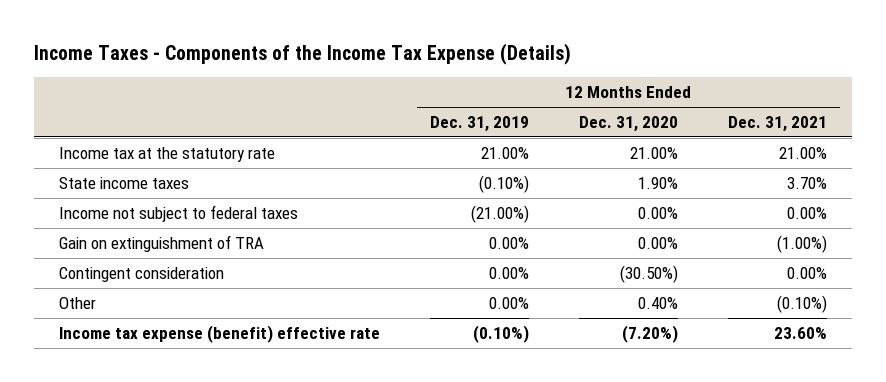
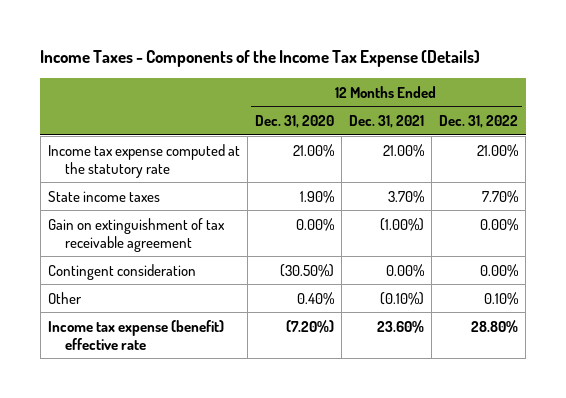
[429,116,529,133] Dec. 31, 2019 -> none
none -> [439,115,519,129] Dec. 31, 2022
[58,146,275,162] Income tax at the statutory rate -> [47,143,240,178] Income tax expense computed at the statutory rate
[58,204,298,222] Income not subject to federal taxes -> none
[58,234,264,252] Gain on extinguishment of TRA -> [47,217,225,252] Gain on extinguishment of tax receivable agreement

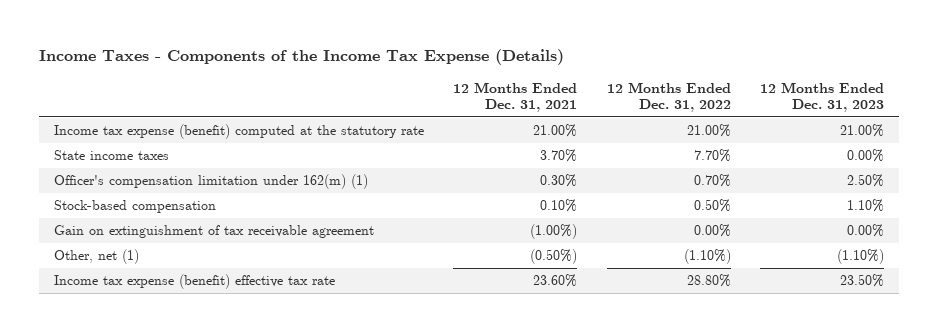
[254,115,334,129] Dec. 31, 2020 -> none
none -> [760,81,885,113] 12 Months Ended Dec. 31, 2023
[47,143,240,178] Income tax expense computed at the statutory rate -> [53,124,424,140] Income tax expense (benefit) computed at the statutory rate
none -> [53,174,368,190] Officer's compensation limitation under 162(m) (1)
none -> [53,200,216,214] Stock-based compensation
[47,263,196,280] Contingent consideration -> none
[47,291,82,304] Other -> [53,249,139,265] Other, net (1)
[379,291,424,305] (0.10%) -> [530,249,578,265] (0.50%)
[484,291,519,305] 0.10% -> [683,249,731,265] (1.10%)
[47,319,224,350] Income tax expense (benefit) effective rate -> [53,274,335,290] Income tax expense (benefit) effective tax rate

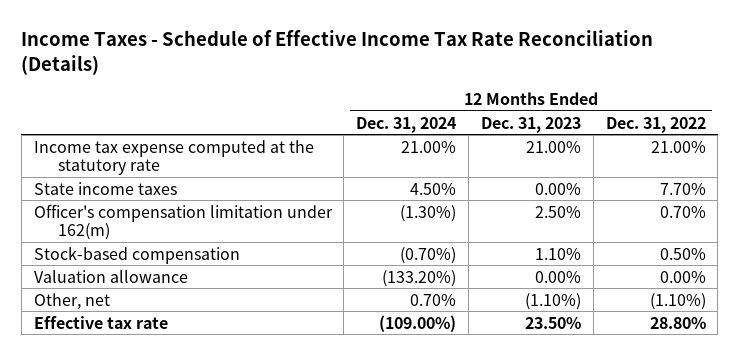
[39,48,565,65] Income Taxes - Components of the Income Tax Expense (Details) -> [21,30,654,76] Income Taxes - Schedule of Effective Income Tax Rate Reconciliation (Details)
[453,81,578,113] 12 Months Ended Dec. 31, 2021 -> none
none -> [356,116,457,133] Dec. 31, 2024
[53,124,424,140] Income tax expense (benefit) computed at the statutory rate -> [33,139,314,176] Income tax expense computed at the statutory rate
[53,174,368,190] Officer's compensation limitation under 162(m) (1) -> [33,203,333,241] Officer's compensation limitation under 162(m)
[53,225,374,239] Gain on extinguishment of tax receivable agreement -> none
none -> [33,269,188,283] Valuation allowance
[53,249,139,265] Other, net (1) -> [33,292,110,310] Other, net
[53,274,335,290] Income tax expense (benefit) effective tax rate -> [33,315,168,329] Effective tax rate

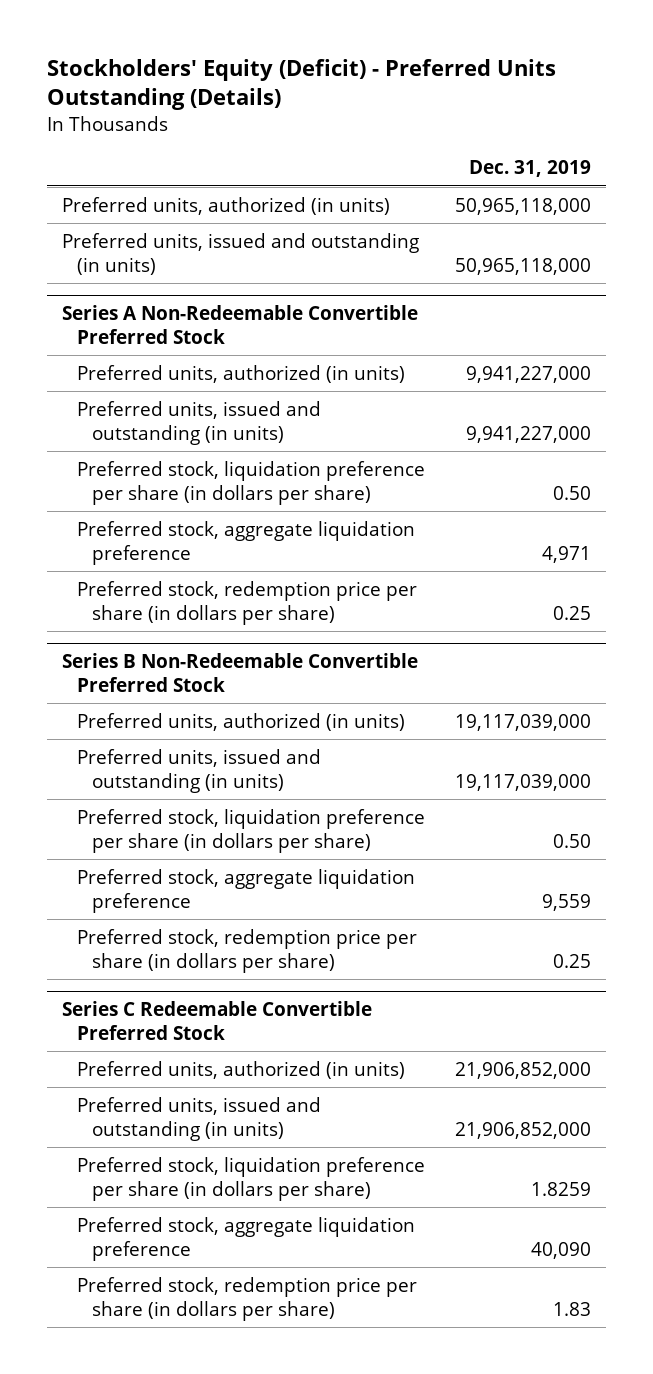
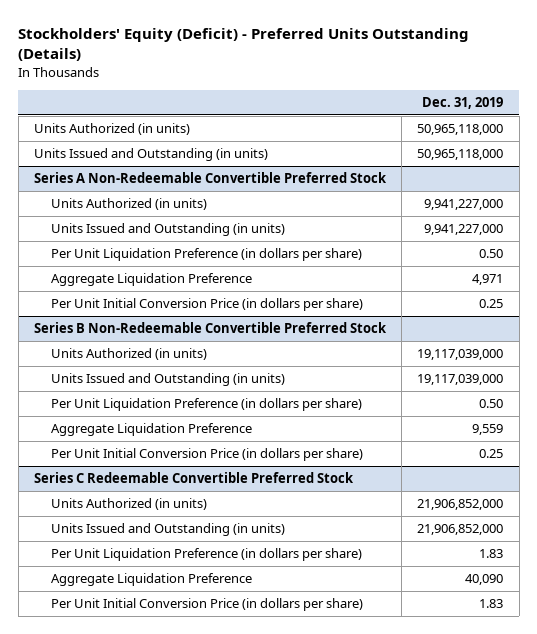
[61,196,390,215] Preferred units, authorized (in units) -> [33,123,190,136] Units Authorized (in units)
[61,232,419,275] Preferred units, issued and outstanding (in units) -> [33,148,268,162] Units Issued and Outstanding (in units)
[76,364,405,383] Preferred units, authorized (in units) -> [50,198,207,211] Units Authorized (in units)
[76,400,321,445] Preferred units, issued and outstanding (in units) -> [50,223,285,237] Units Issued and Outstanding (in units)
[76,460,425,505] Preferred stock, liquidation preference per share (in dollars per share) -> [50,248,362,262] Per Unit Liquidation Preference (in dollars per share)
[76,520,415,565] Preferred stock, aggregate liquidation preference -> [50,273,252,287] Aggregate Liquidation Preference
[76,580,417,625] Preferred stock, redemption price per share (in dollars per share) -> [50,298,363,312] Per Unit Initial Conversion Price (in dollars per share)
[76,712,405,731] Preferred units, authorized (in units) -> [50,348,207,361] Units Authorized (in units)
[76,748,321,793] Preferred units, issued and outstanding (in units) -> [50,373,285,387] Units Issued and Outstanding (in units)
[76,808,425,853] Preferred stock, liquidation preference per share (in dollars per share) -> [50,398,362,412] Per Unit Liquidation Preference (in dollars per share)
[76,868,415,913] Preferred stock, aggregate liquidation preference -> [50,423,252,437] Aggregate Liquidation Preference
[76,928,417,973] Preferred stock, redemption price per share (in dollars per share) -> [50,448,363,462] Per Unit Initial Conversion Price (in dollars per share)
[76,1060,405,1079] Preferred units, authorized (in units) -> [50,498,207,511] Units Authorized (in units)
[76,1096,321,1141] Preferred units, issued and outstanding (in units) -> [50,523,285,537] Units Issued and Outstanding (in units)
[76,1156,425,1201] Preferred stock, liquidation preference per share (in dollars per share) -> [50,548,362,562] Per Unit Liquidation Preference (in dollars per share)
[530,1181,591,1196] 1.8259 -> [479,549,504,559] 1.83
[76,1216,415,1261] Preferred stock, aggregate liquidation preference -> [50,573,252,587] Aggregate Liquidation Preference
[76,1276,417,1321] Preferred stock, redemption price per share (in dollars per share) -> [50,598,363,612] Per Unit Initial Conversion Price (in dollars per share)

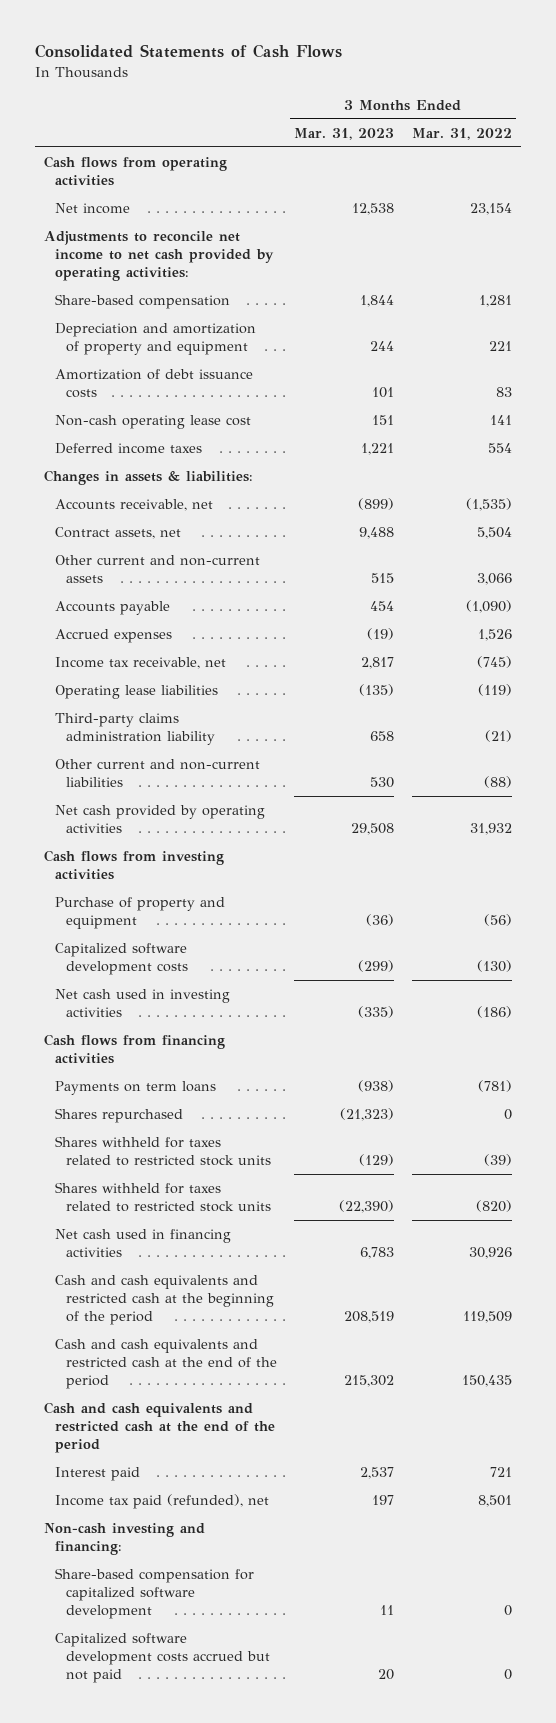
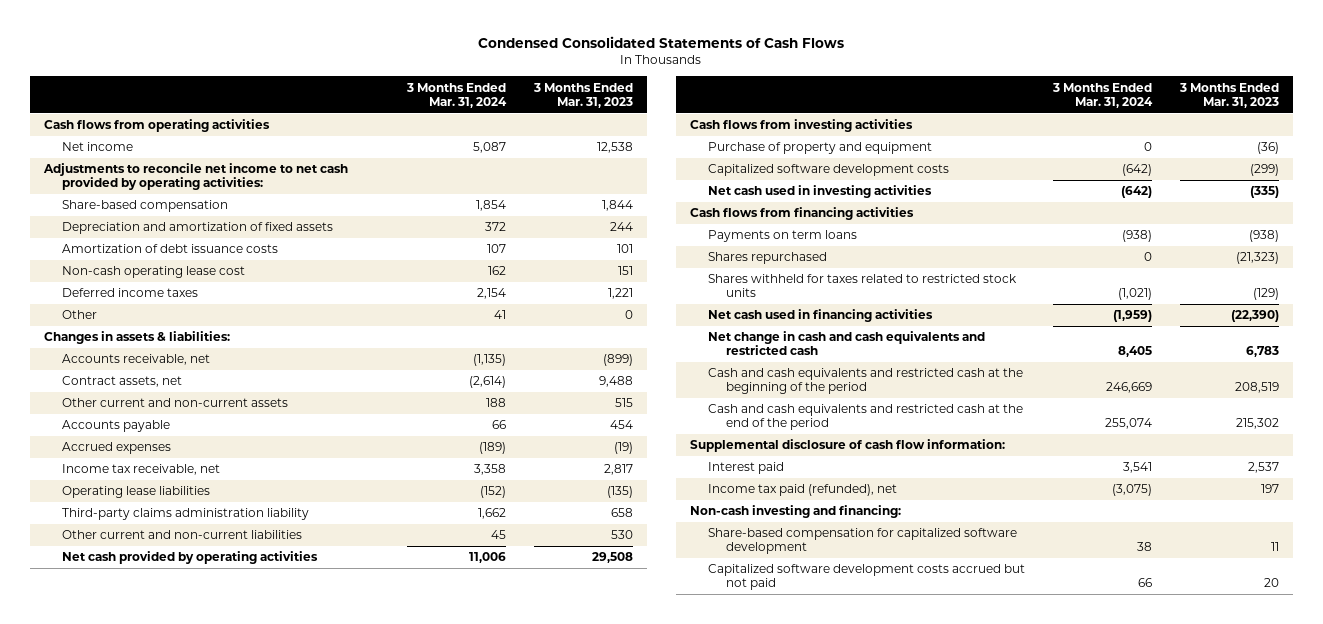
[34,44,342,59] Consolidated Statements of Cash Flows -> [478,36,845,49] Condensed Consolidated Statements of Cash Flows
[412,127,513,140] Mar. 31, 2022 -> none
none -> [405,82,507,108] 3 Months Ended Mar. 31, 2024
[54,322,256,356] Depreciation and amortization of property and equipment -> [61,222,333,235] Depreciation and amortization of fixed assets
none -> [61,310,97,320] Other
[54,1181,271,1213] Shares withheld for taxes related to restricted stock units -> [708,309,934,323] Net cash used in financing activities
[54,1228,231,1258] Net cash used in financing activities -> [708,331,986,356] Net change in cash and cash equivalents and restricted cash
[43,1401,275,1454] Cash and cash equivalents and restricted cash at the end of the period -> [690,439,1006,453] Supplemental disclosure of cash flow information:

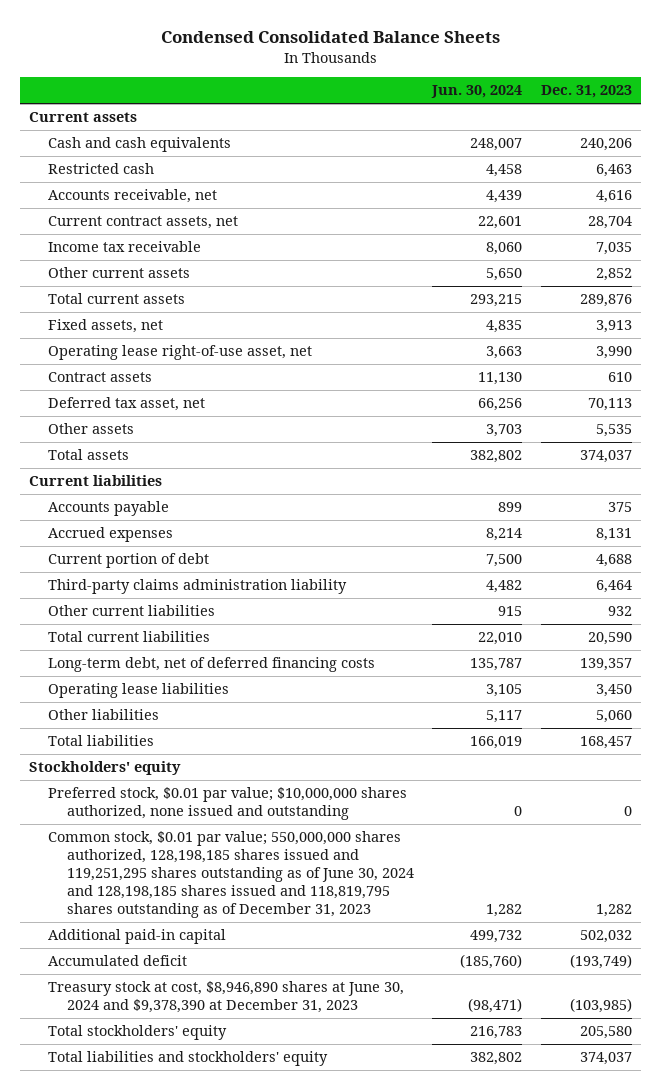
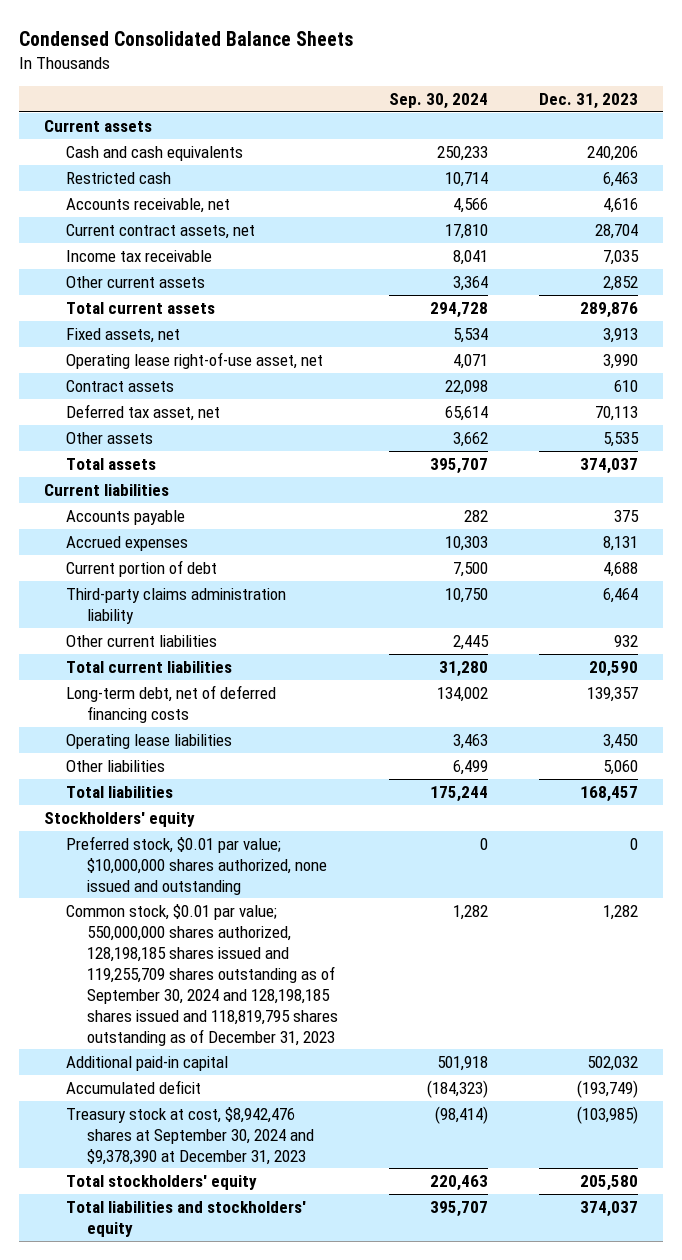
[431,85,523,99] Jun. 30, 2024 -> none
none -> [389,92,489,109] Sep. 30, 2024
[48,831,414,918] Common stock, $0.01 par value; 550,000,000 shares authorized, 128,198,185 shares issued and 119,251,295 shares outstanding as of June 30, 2024 and 128,198,185 shares issued and 118,819,795 shares outstanding as of December 31, 2023 -> [65,903,339,1046] Common stock, $0.01 par value; 550,000,000 shares authorized, 128,198,185 shares issued and 119,255,709 shares outstanding as of September 30, 2024 and 128,198,185 shares issued and 118,819,795 shares outstanding as of December 31, 2023
[48,981,405,1014] Treasury stock at cost, $8,946,890 shares at June 30, 2024 and $9,378,390 at December 31, 2023 -> [65,1106,315,1165] Treasury stock at cost, $8,942,476 shares at September 30, 2024 and $9,378,390 at December 31, 2023

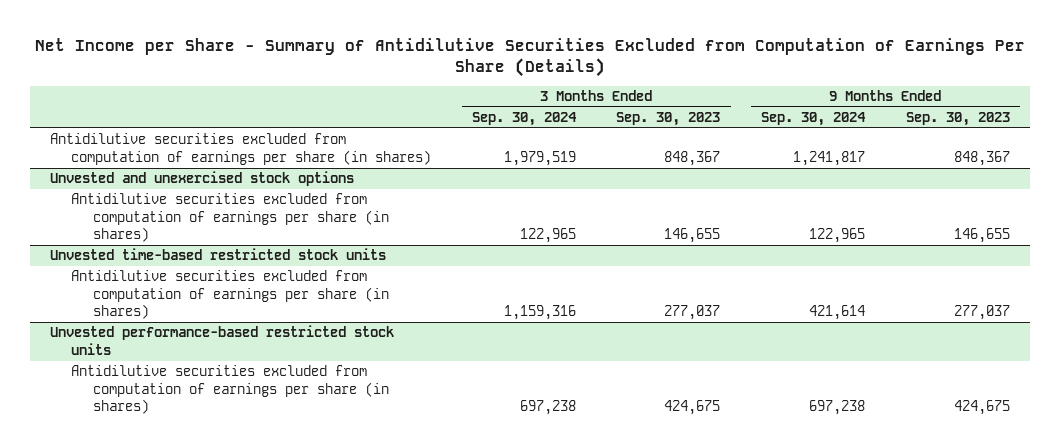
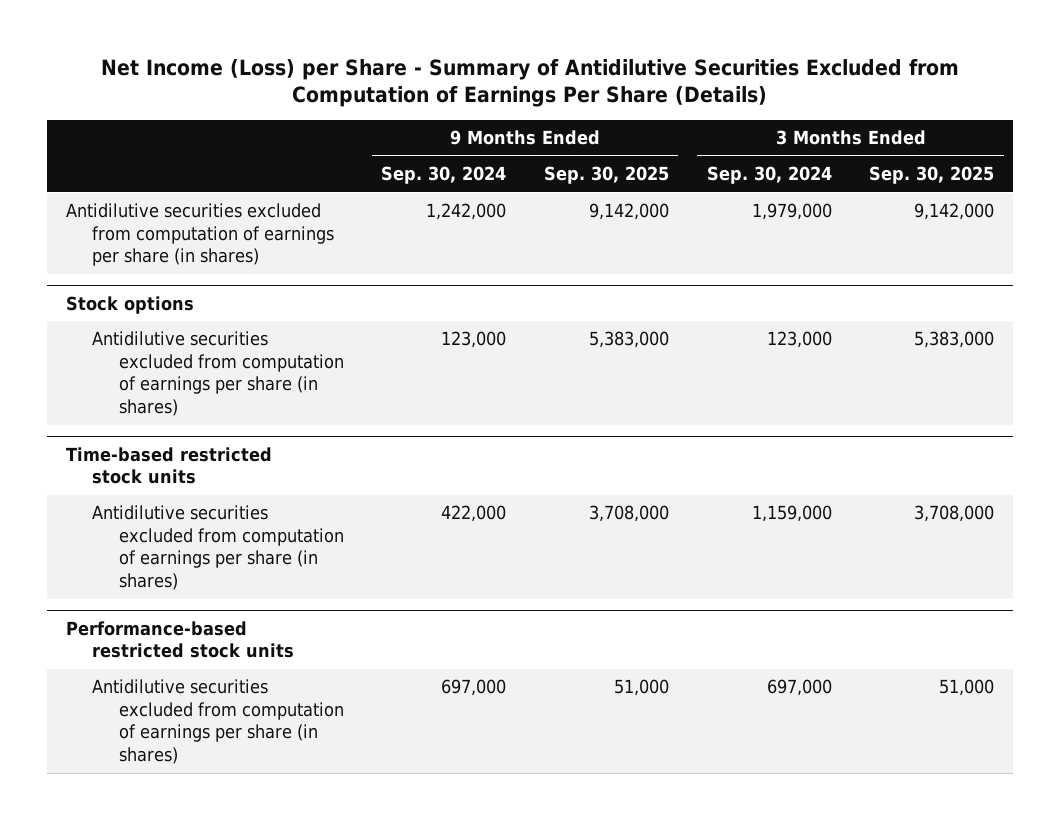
[34,37,1025,78] Net Income per Share - Summary of Antidilutive Securities Excluded from Computation of Earnings Per Share (Details) -> [101,58,960,108] Net Income (Loss) per Share - Summary of Antidilutive Securities Excluded from Computation of Earnings Per Share (Details)
[616,112,721,127] Sep. 30, 2023 -> none
[905,112,1010,127] Sep. 30, 2023 -> none
none -> [544,166,670,185] Sep. 30, 2025
none -> [869,166,995,185] Sep. 30, 2025
[503,150,576,166] 1,979,519 -> [751,203,832,221] 1,979,000
[792,150,865,166] 1,241,817 -> [426,203,507,221] 1,242,000
[49,171,354,187] Unvested and unexercised stock options -> [66,295,195,314] Stock options
[519,228,576,244] 122,965 -> [766,331,832,349] 123,000
[808,228,865,244] 122,965 -> [441,331,507,349] 123,000
[49,248,386,261] Unvested time-based restricted stock units -> [66,446,273,485] Time-based restricted stock units
[503,305,576,321] 1,159,316 -> [751,505,832,523] 1,159,000
[808,305,865,321] 421,614 -> [441,505,507,523] 422,000
[49,325,394,355] Unvested performance-based restricted stock units -> [66,620,295,659] Performance-based restricted stock units
[519,400,576,416] 697,238 -> [766,679,832,697] 697,000
[808,400,865,416] 697,238 -> [441,679,507,697] 697,000

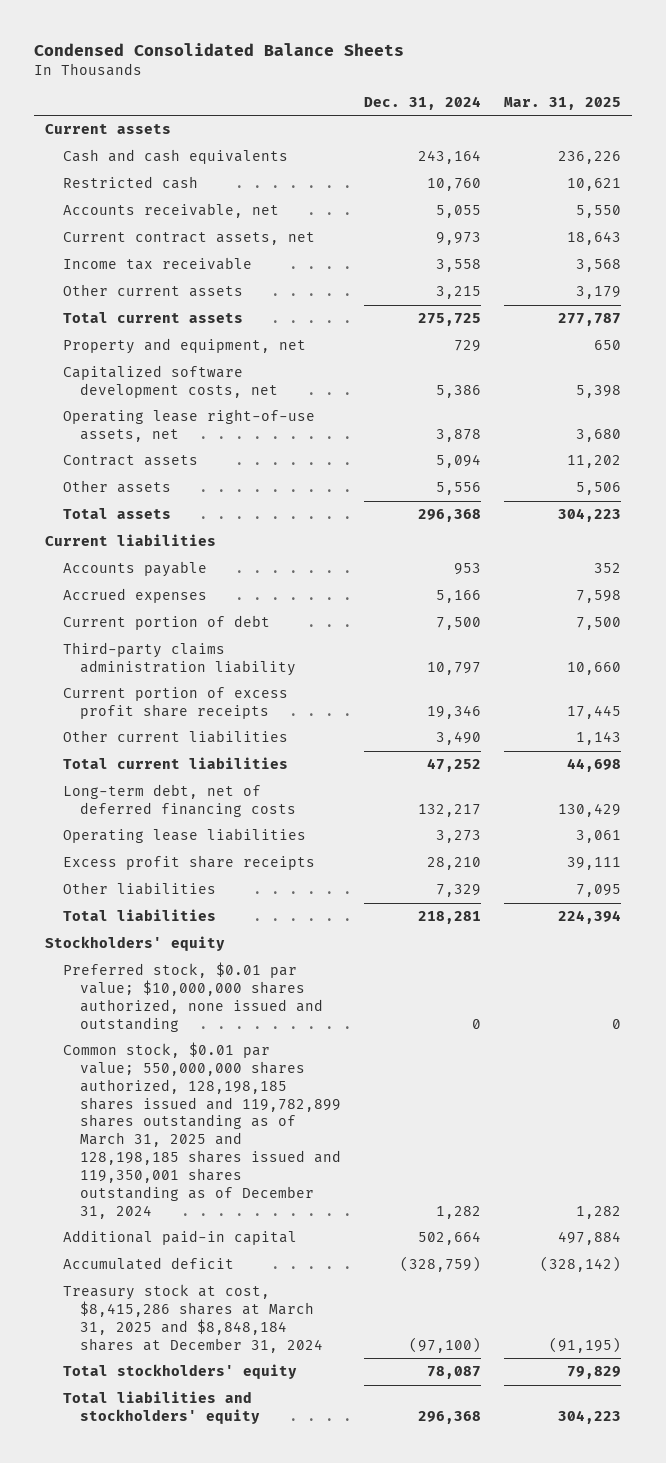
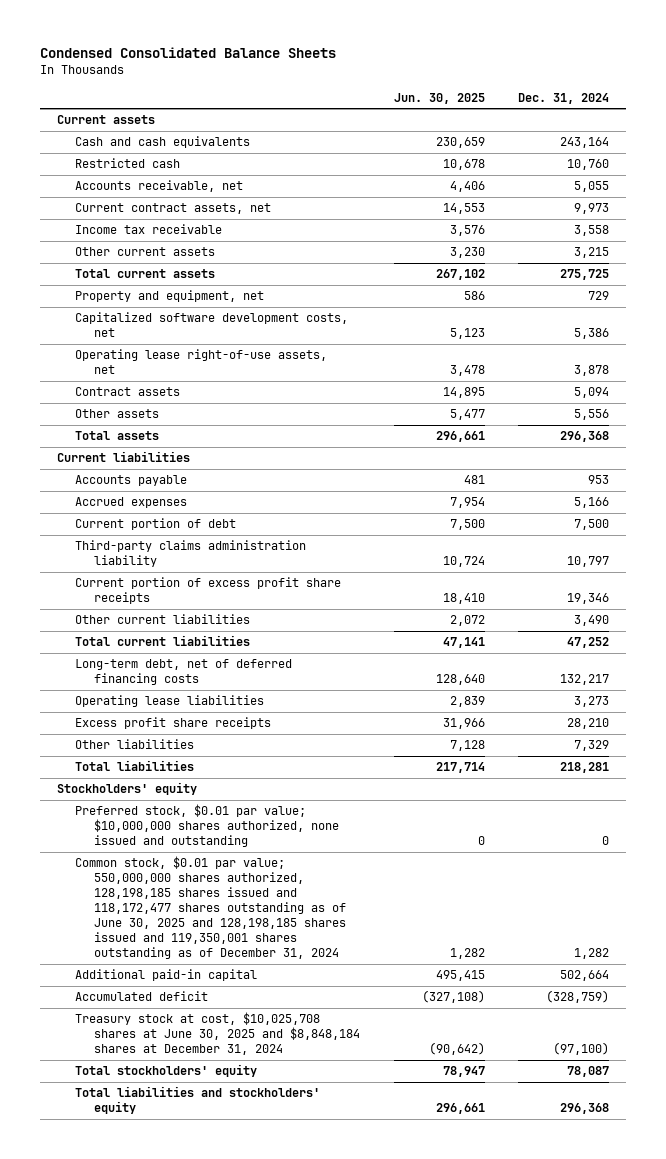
[503,96,621,110] Mar. 31, 2025 -> none
none -> [393,92,485,104] Jun. 30, 2025
[62,1042,341,1219] Common stock, $0.01 par value; 550,000,000 shares authorized, 128,198,185 shares issued and 119,782,899 shares outstanding as of March 31, 2025 and 128,198,185 shares issued and 119,350,001 shares outstanding as of December 31, 2024 -> [75,856,346,960] Common stock, $0.01 par value; 550,000,000 shares authorized, 128,198,185 shares issued and 118,172,477 shares outstanding as of June 30, 2025 and 128,198,185 shares issued and 119,350,001 shares outstanding as of December 31, 2024
[62,1284,323,1353] Treasury stock at cost, $8,415,286 shares at March 31, 2025 and $8,848,184 shares at December 31, 2024 -> [75,1012,360,1056] Treasury stock at cost, $10,025,708 shares at June 30, 2025 and $8,848,184 shares at December 31, 2024

